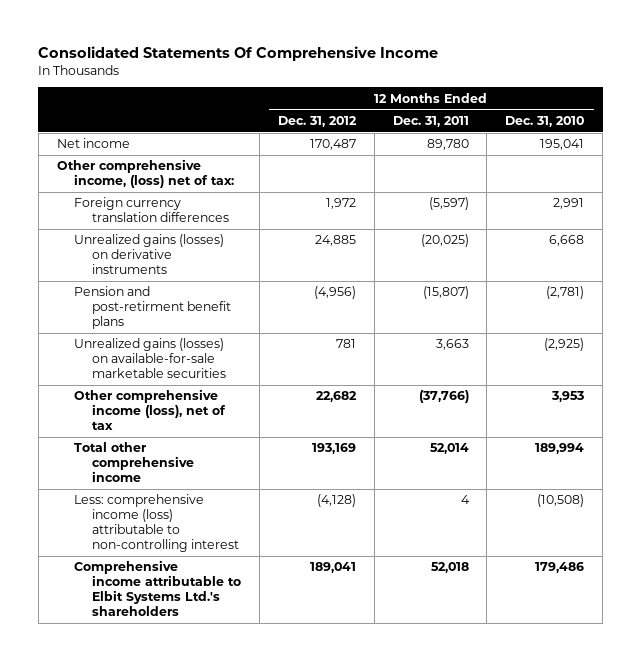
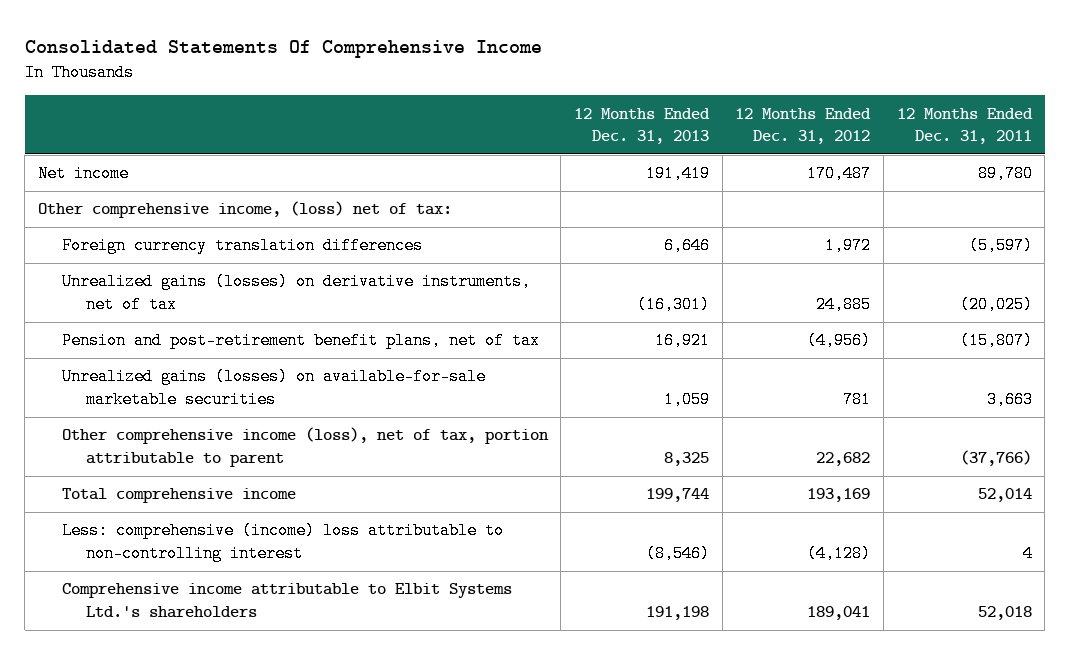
[505,116,585,128] Dec. 31, 2010 -> none
none -> [574,107,711,145] 12 Months Ended Dec. 31, 2013
[74,234,225,275] Unrealized gains (losses) on derivative instruments -> [61,273,531,314] Unrealized gains (losses) on derivative instruments, net of tax
[74,286,232,330] Pension and post-retirment benefit plans -> [61,332,540,350] Pension and post-retirement benefit plans, net of tax
[74,389,227,431] Other comprehensive income (loss), net of tax -> [61,427,549,468] Other comprehensive income (loss), net of tax, portion attributable to parent
[74,442,195,483] Total other comprehensive income -> [61,488,296,504] Total comprehensive income
[74,494,240,553] Less: comprehensive income (loss) attributable to non-controlling interest -> [61,522,504,563] Less: comprehensive (income) loss attributable to non-controlling interest

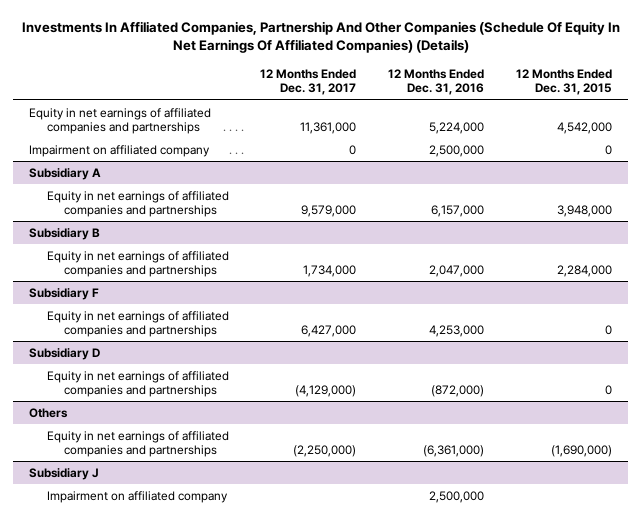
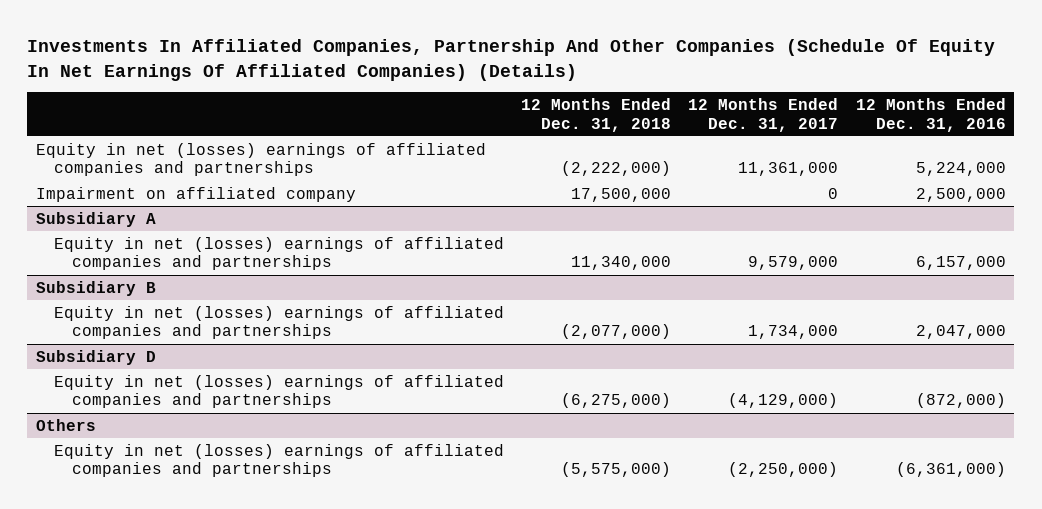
[516,69,613,96] 12 Months Ended Dec. 31, 2015 -> none
none -> [521,97,672,132] 12 Months Ended Dec. 31, 2018
[29,107,212,134] Equity in net earnings of affiliated companies and partnerships -> [36,142,487,177] Equity in net (losses) earnings of affiliated companies and partnerships
[46,190,229,217] Equity in net earnings of affiliated companies and partnerships -> [53,236,504,271] Equity in net (losses) earnings of affiliated companies and partnerships
[29,287,100,300] Subsidiary F -> none
[46,310,229,337] Equity in net earnings of affiliated companies and partnerships -> none
[46,250,229,277] Equity in net earnings of affiliated companies and partnerships -> [53,305,504,340] Equity in net (losses) earnings of affiliated companies and partnerships
[46,370,229,397] Equity in net earnings of affiliated companies and partnerships -> [53,374,504,409] Equity in net (losses) earnings of affiliated companies and partnerships
[29,467,100,480] Subsidiary J -> none
[46,490,228,503] Impairment on affiliated company -> none
[46,430,229,457] Equity in net earnings of affiliated companies and partnerships -> [53,443,504,478] Equity in net (losses) earnings of affiliated companies and partnerships

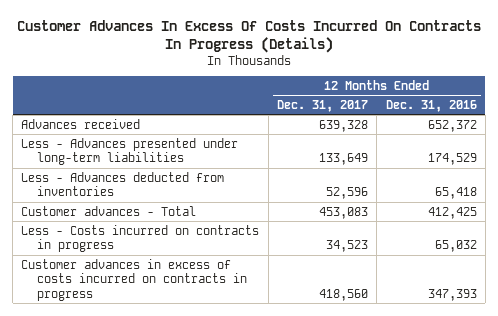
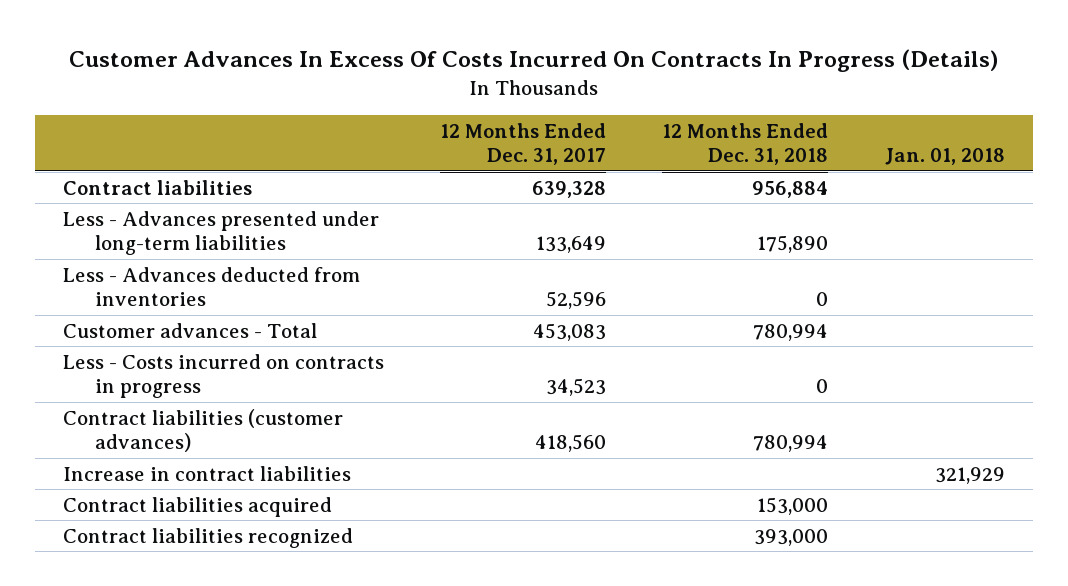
[385,99,477,112] Dec. 31, 2016 -> none
none -> [662,122,829,166] 12 Months Ended Dec. 31, 2018
none -> [884,148,1005,166] Jan. 01, 2018
[21,118,141,129] Advances received -> [63,179,253,195] Contract liabilities
[21,258,248,301] Customer advances in excess of costs incurred on contracts in progress -> [63,408,344,453] Contract liabilities (customer advances)
none -> [63,465,352,481] Increase in contract liabilities
none -> [63,496,333,517] Contract liabilities acquired
none -> [63,527,354,548] Contract liabilities recognized

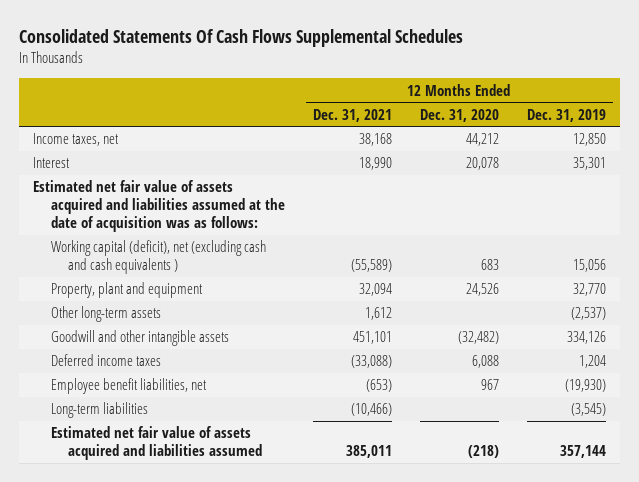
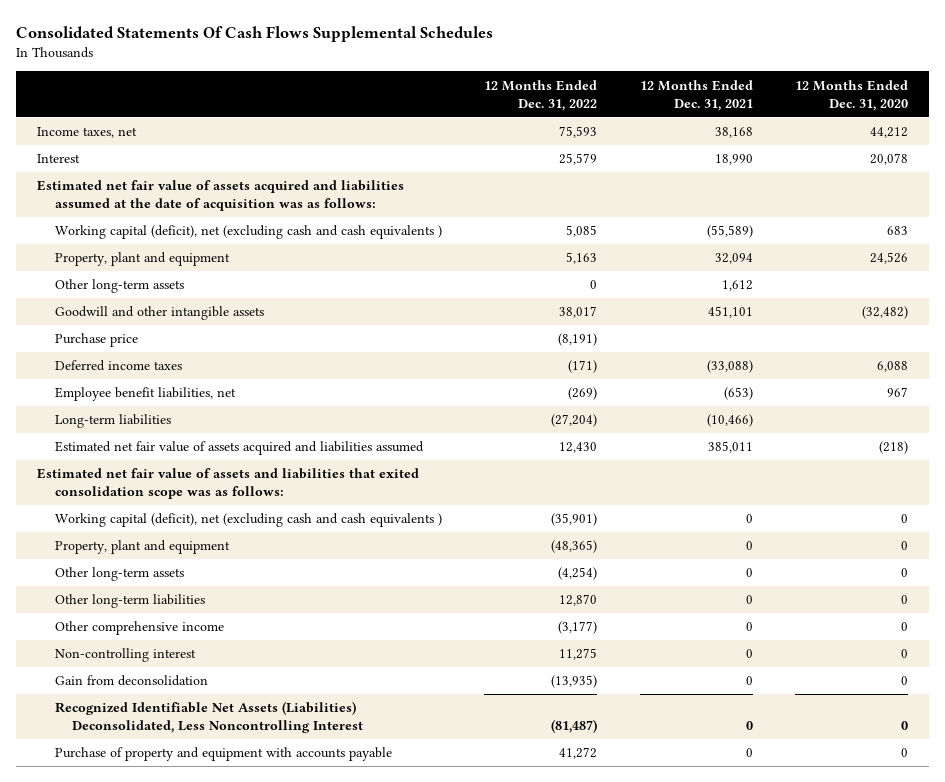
[526,108,606,122] Dec. 31, 2019 -> none
none -> [484,79,598,111] 12 Months Ended Dec. 31, 2022
none -> [54,333,138,348] Purchase price
none -> [37,468,420,500] Estimated net fair value of assets and liabilities that exited consolidation scope was as follows:
none -> [54,513,442,528] Working capital (deficit), net (excluding cash and cash equivalents )
none -> [54,540,230,555] Property, plant and equipment
none -> [54,567,184,582] Other long-term assets
none -> [54,594,205,609] Other long-term liabilities
none -> [54,621,224,636] Other comprehensive income
none -> [54,648,196,663] Non-controlling interest
none -> [54,675,208,687] Gain from deconsolidation
none -> [54,701,364,734] Recognized Identifiable Net Assets (Liabilities) Deconsolidated, Less Noncontrolling Interest
none -> [54,747,392,762] Purchase of property and equipment with accounts payable

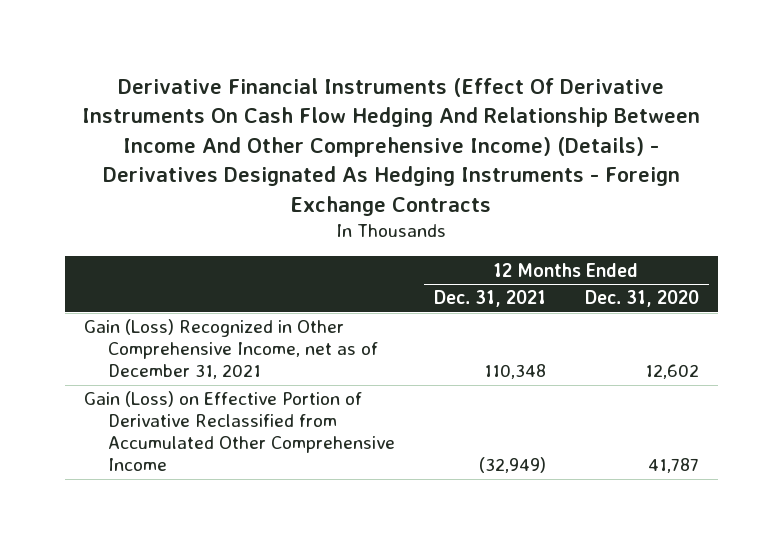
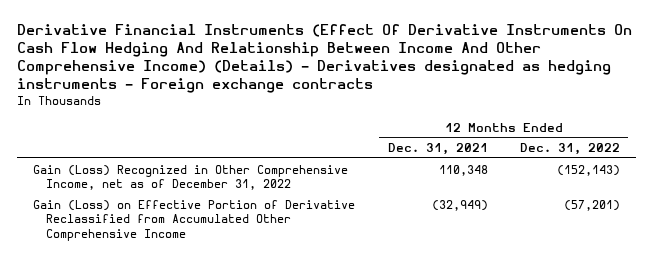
[82,77,701,216] Derivative Financial Instruments (Effect Of Derivative Instruments On Cash Flow Hedging And Relationship Between Income And Other Comprehensive Income) (Details) - Derivatives Designated As Hedging Instruments - Foreign Exchange Contracts -> [17,24,633,94] Derivative Financial Instruments (Effect Of Derivative Instruments On Cash Flow Hedging And Relationship Between Income And Other Comprehensive Income) (Details) - Derivatives designated as hedging instruments - Foreign exchange contracts
[584,290,699,308] Dec. 31, 2020 -> none
none -> [519,143,620,156] Dec. 31, 2022
[83,319,379,380] Gain (Loss) Recognized in Other Comprehensive Income, net as of December 31, 2021 -> [33,164,349,191] Gain (Loss) Recognized in Other Comprehensive Income, net as of December 31, 2022

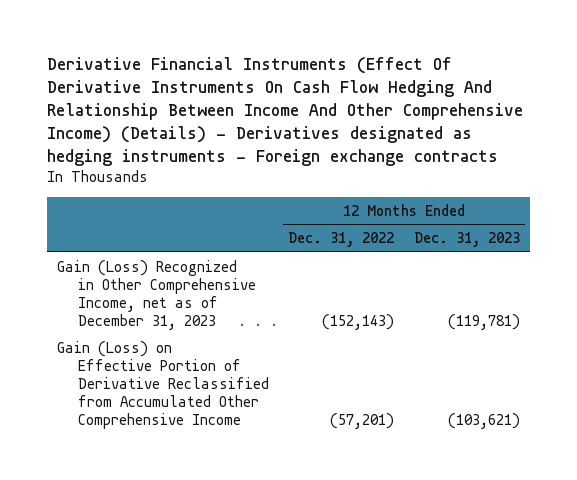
[387,143,488,156] Dec. 31, 2021 -> none
none -> [414,231,521,247] Dec. 31, 2023
[33,164,349,191] Gain (Loss) Recognized in Other Comprehensive Income, net as of December 31, 2022 -> [57,259,256,330] Gain (Loss) Recognized in Other Comprehensive Income, net as of December 31, 2023

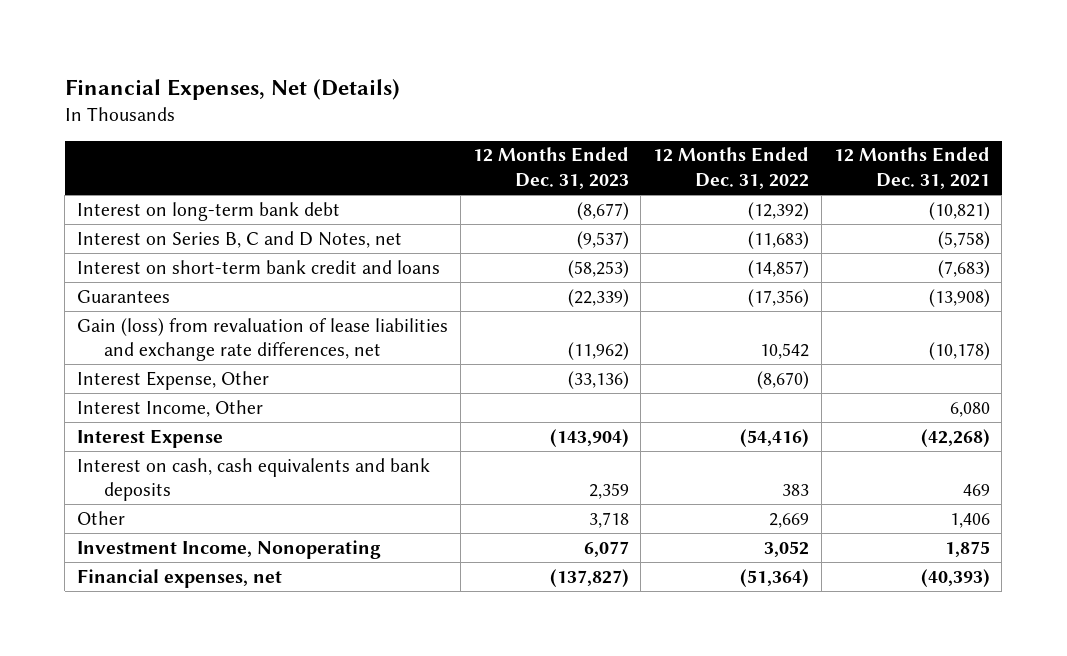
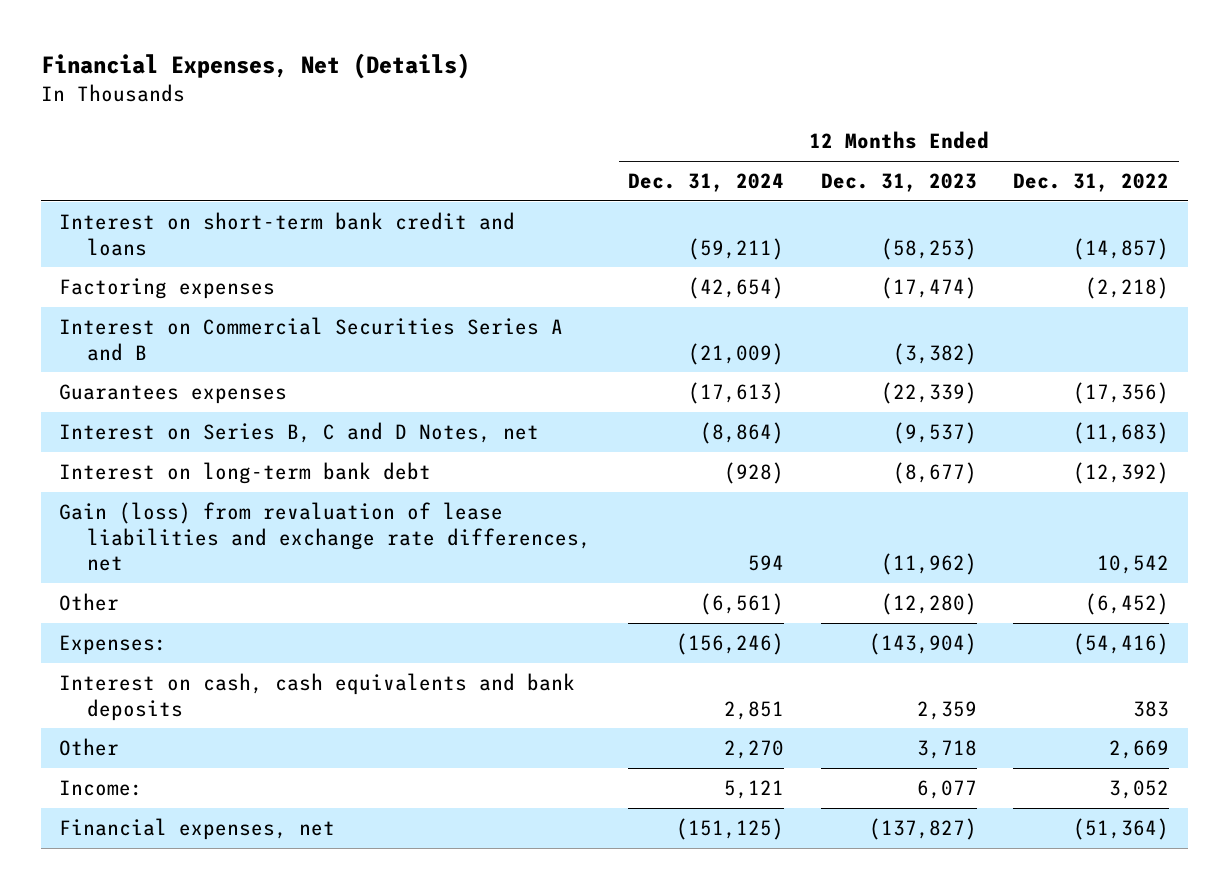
[833,147,990,189] 12 Months Ended Dec. 31, 2021 -> none
none -> [628,173,785,193] Dec. 31, 2024
none -> [59,278,276,300] Factoring expenses
none -> [59,317,564,361] Interest on Commercial Securities Series A and B
[77,289,171,303] Guarantees -> [59,384,288,405] Guarantees expenses
[77,230,403,248] Interest on Series B, C and D Notes, net -> [59,422,540,444] Interest on Series B, C and D Notes, net
[77,201,341,221] Interest on long-term bank debt -> [59,462,432,485] Interest on long-term bank debt
[77,399,264,417] Interest Income, Other -> none
[77,370,270,390] Interest Expense, Other -> [59,593,120,612] Other
[567,370,629,389] (33,136) -> [880,593,977,616] (12,280)
[757,370,810,389] (8,670) -> [1085,593,1170,616] (6,452)
[77,428,224,448] Interest Expense -> [59,635,168,656] Expenses:
[77,539,382,559] Investment Income, Nonoperating -> [59,780,144,797] Income:

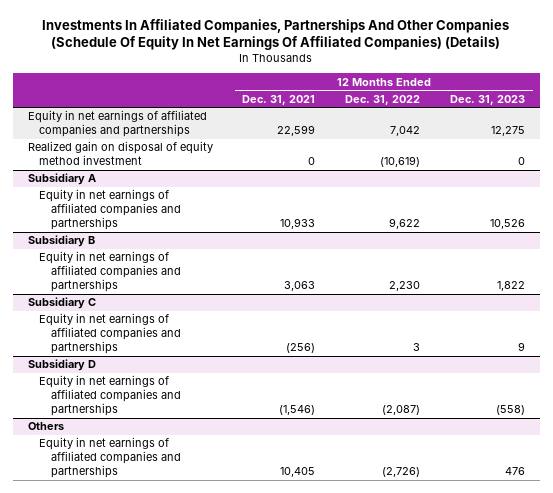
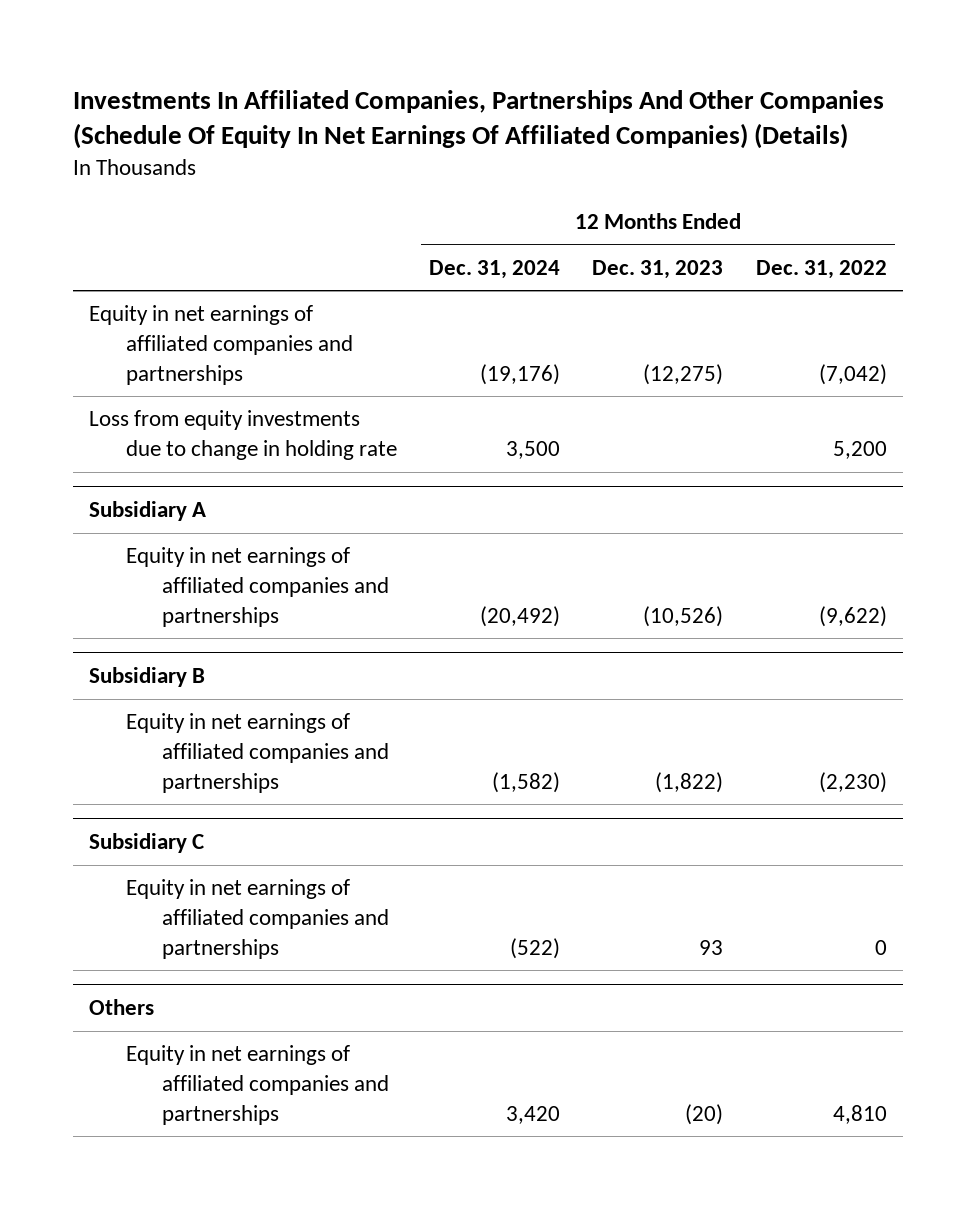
[242,94,316,105] Dec. 31, 2021 -> none
none -> [429,259,561,279] Dec. 31, 2024
[27,141,213,166] Realized gain on disposal of equity method investment -> none
[390,126,421,137] 7,042 -> [818,363,887,385] (7,042)
[491,126,526,137] 12,275 -> [643,363,724,385] (12,275)
none -> [89,410,397,461] Loss from equity investments due to change in holding rate
[389,218,421,230] 9,622 -> [818,605,887,627] (9,622)
[490,219,526,230] 10,526 -> [643,605,724,627] (10,526)
[389,281,421,292] 2,230 -> [818,771,887,793] (2,230)
[497,281,526,292] 1,822 -> [655,771,724,793] (1,822)
[27,359,96,372] Subsidiary D -> none
[39,375,182,417] Equity in net earnings of affiliated companies and partnerships -> none
[413,343,421,352] 3 -> [874,939,887,955] 0
[518,342,526,352] 9 -> [699,939,724,955] 93
[382,467,421,478] (2,726) -> [832,1104,887,1124] 4,810
[505,467,526,476] 476 -> [685,1103,724,1125] (20)

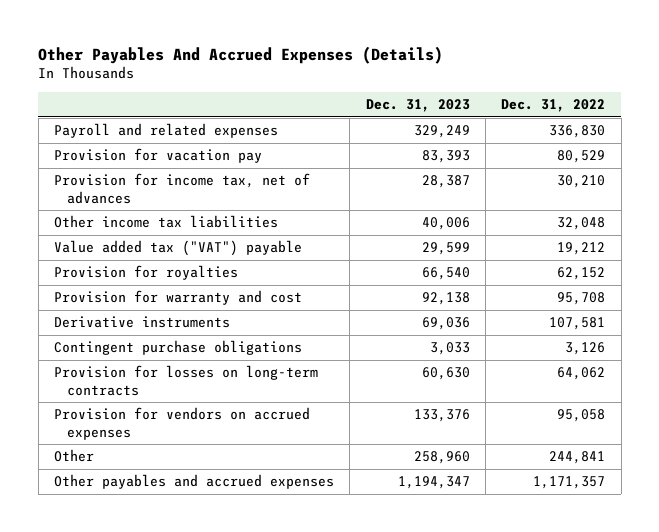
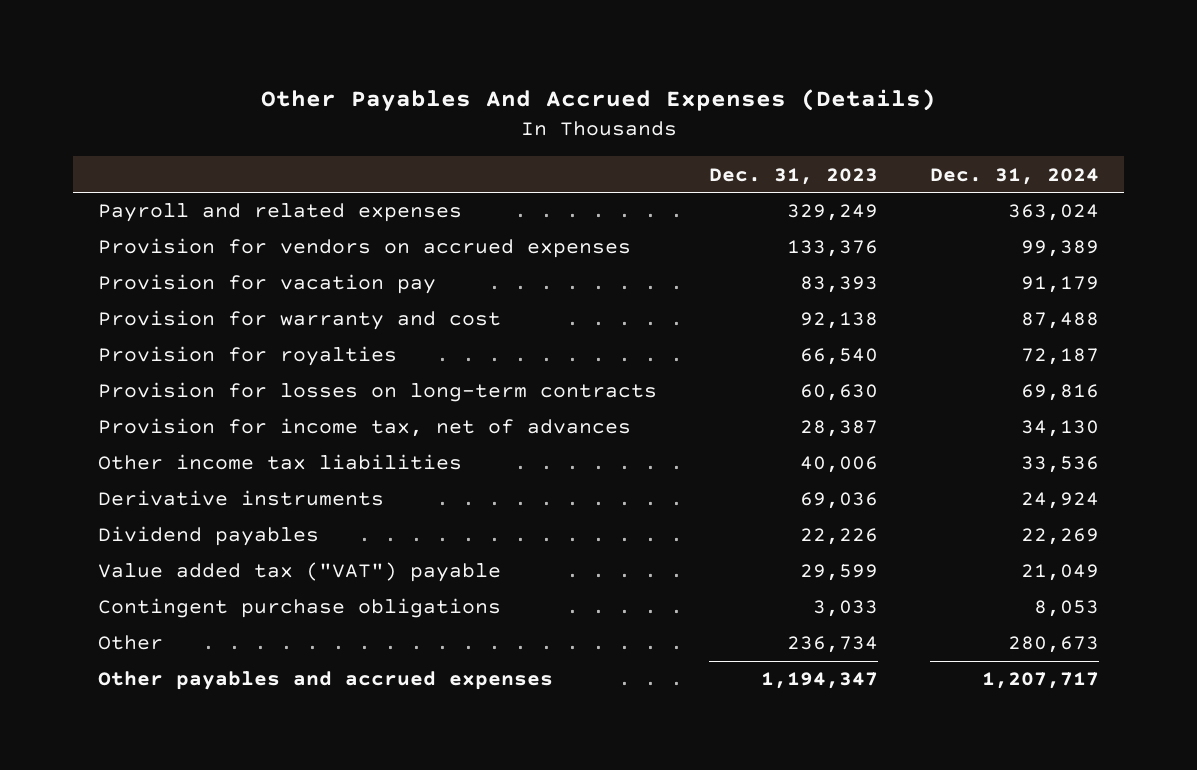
[501,99,606,113] Dec. 31, 2022 -> none
none -> [929,167,1099,185] Dec. 31, 2024
[54,407,311,440] Provision for vendors on accrued expenses -> [98,238,632,259] Provision for vendors on accrued expenses
[54,290,303,306] Provision for warranty and cost -> [98,310,502,331] Provision for warranty and cost
[54,265,239,281] Provision for royalties -> [98,346,398,367] Provision for royalties
[54,365,319,396] Provision for losses on long-term contracts -> [98,382,658,403] Provision for losses on long-term contracts
none -> [98,526,320,547] Dividend payables
[54,240,303,257] Value added tax ("VAT") payable -> [98,562,502,583] Value added tax ("VAT") payable
[413,451,470,465] 258,960 -> [787,636,879,654] 236,734

